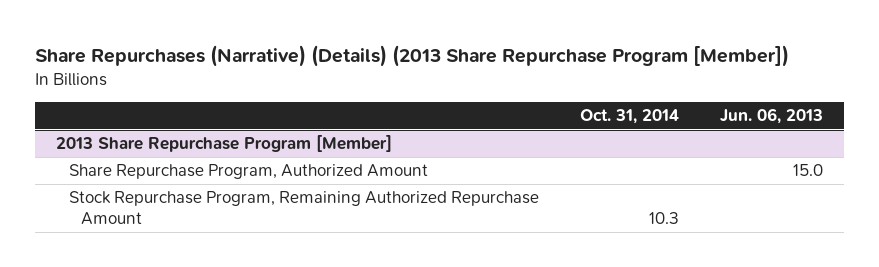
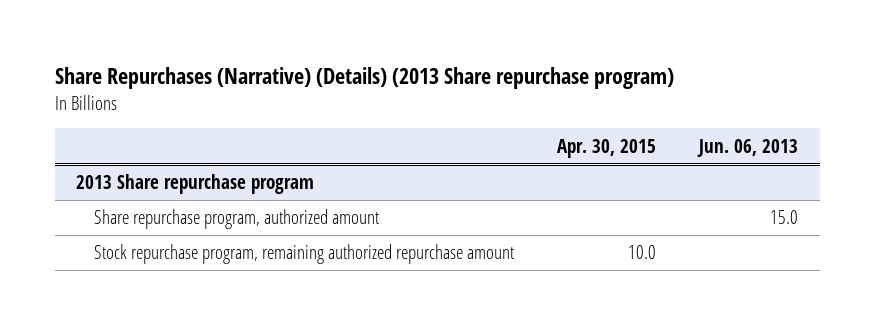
[35,44,790,67] Share Repurchases (Narrative) (Details) (2013 Share Repurchase Program [Member]) -> [54,67,674,90] Share Repurchases (Narrative) (Details) (2013 Share repurchase program)
[579,109,679,125] Oct. 31, 2014 -> none
none -> [557,138,657,158] Apr. 30, 2015
[55,135,392,153] 2013 Share Repurchase Program [Member] -> [76,174,315,195] 2013 Share repurchase program
[68,164,428,180] Share Repurchase Program, Authorized Amount -> [94,209,380,230] Share repurchase program, authorized amount
[68,191,539,226] Stock Repurchase Program, Remaining Authorized Repurchase Amount -> [94,244,515,265] Stock repurchase program, remaining authorized repurchase amount

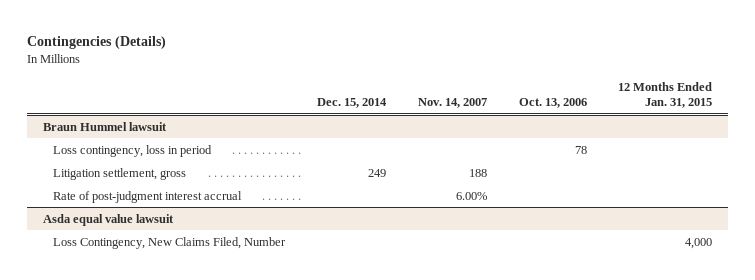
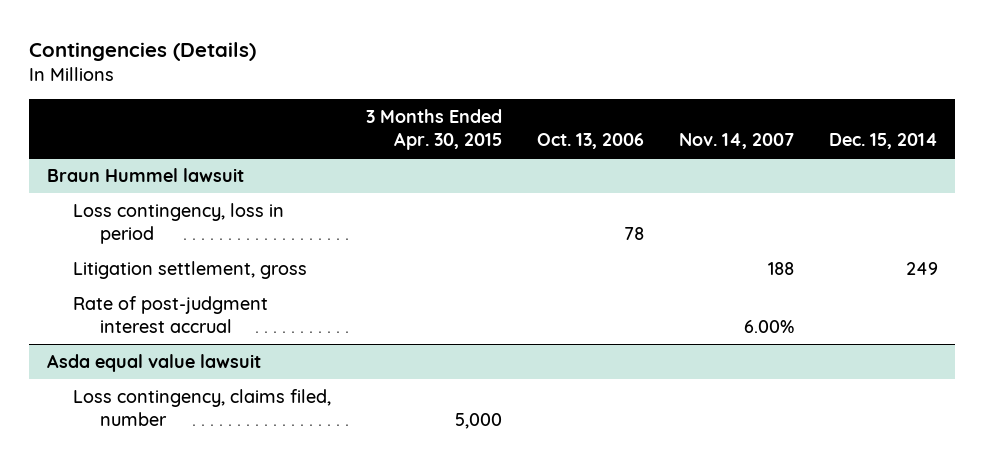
[618,81,713,109] 12 Months Ended Jan. 31, 2015 -> none
none -> [366,108,503,150] 3 Months Ended Apr. 30, 2015
[52,236,286,249] Loss Contingency, New Claims Filed, Number -> [73,388,332,427] Loss contingency, claims filed, number

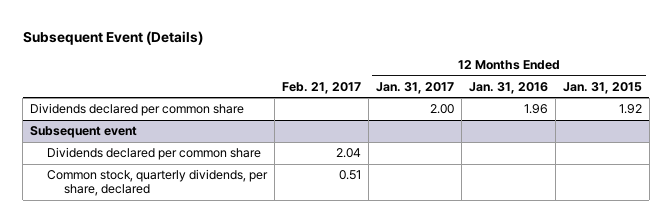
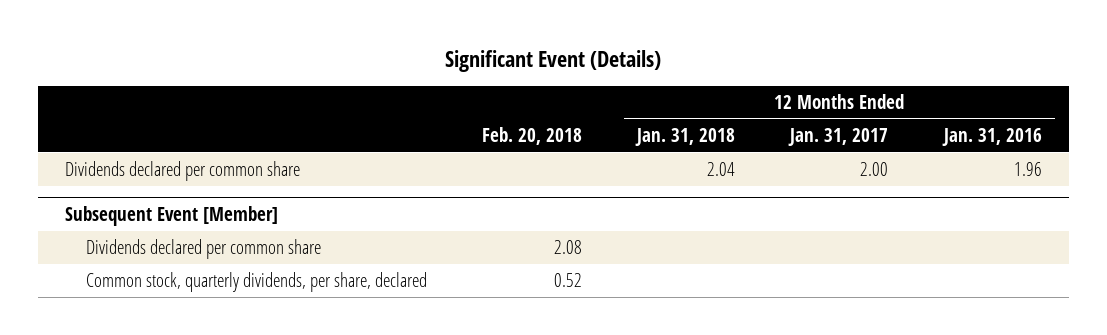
[22,30,203,45] Subsequent Event (Details) -> [445,49,662,72] Significant Event (Details)
[281,81,361,94] Feb. 21, 2017 -> none
[562,81,642,94] Jan. 31, 2015 -> none
none -> [482,126,583,145] Feb. 20, 2018
none -> [635,127,736,146] Jan. 31, 2018
[30,126,138,139] Subsequent event -> [65,205,279,226] Subsequent Event [Member]

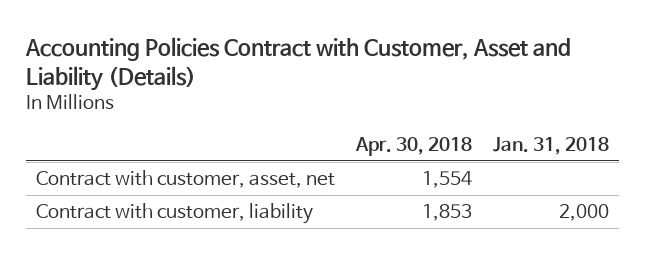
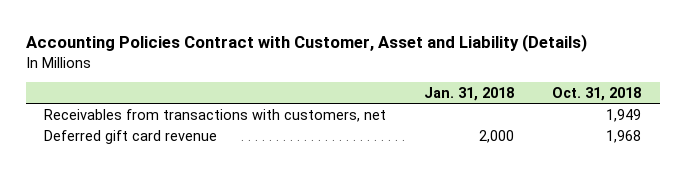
[355,136,473,156] Apr. 30, 2018 -> none
none -> [551,86,641,101] Oct. 31, 2018
[36,170,336,189] Contract with customer, asset, net -> [44,108,387,122] Receivables from transactions with customers, net
[36,203,314,225] Contract with customer, liability -> [44,129,218,144] Deferred gift card revenue

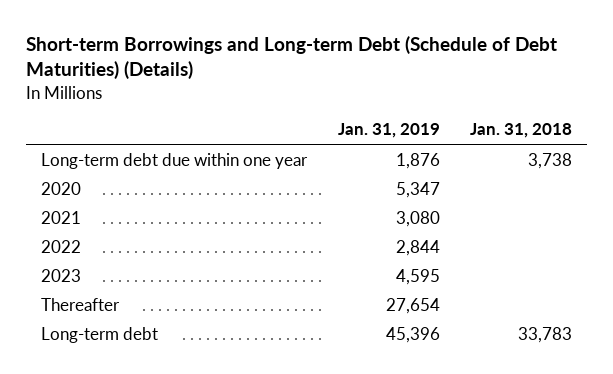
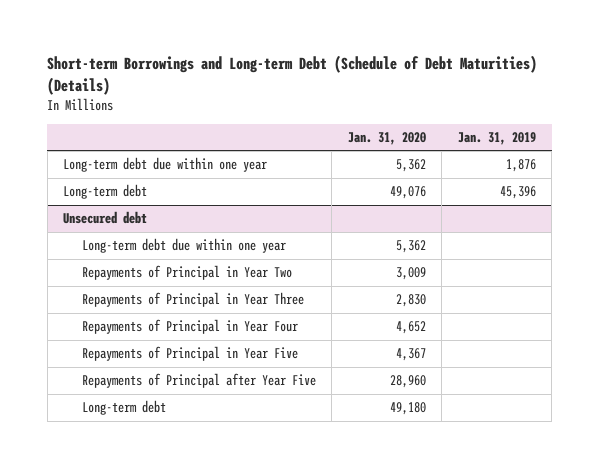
[470,123,573,139] Jan. 31, 2018 -> none
none -> [347,131,426,145] Jan. 31, 2020
[41,181,82,195] 2020 -> none
[41,210,82,224] 2021 -> none
[41,239,82,253] 2022 -> none
[41,268,82,282] 2023 -> none
[41,297,121,311] Thereafter -> none
none -> [63,211,148,225] Unsecured debt
none -> [82,238,287,254] Long-term debt due within one year
none -> [82,265,293,281] Repayments of Principal in Year Two
none -> [82,292,305,308] Repayments of Principal in Year Three
none -> [82,319,299,335] Repayments of Principal in Year Four
none -> [82,346,299,362] Repayments of Principal in Year Five
none -> [82,373,317,389] Repayments of Principal after Year Five
none -> [82,400,167,416] Long-term debt

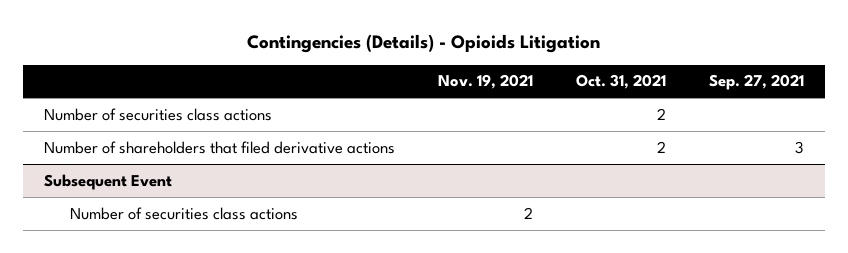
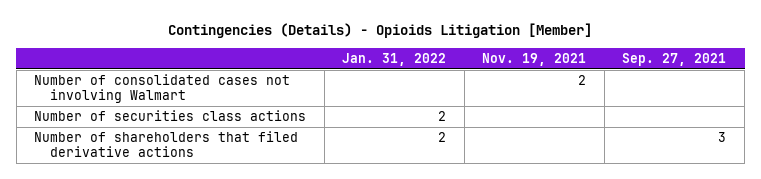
[246,34,600,54] Contingencies (Details) - Opioids Litigation -> [168,23,593,39] Contingencies (Details) - Opioids Litigation [Member]
[575,74,666,90] Oct. 31, 2021 -> none
none -> [342,52,447,66] Jan. 31, 2022
none -> [34,73,291,103] Number of consolidated cases not involving Walmart
[44,173,173,190] Subsequent Event -> none
[69,206,298,220] Number of securities class actions -> none

